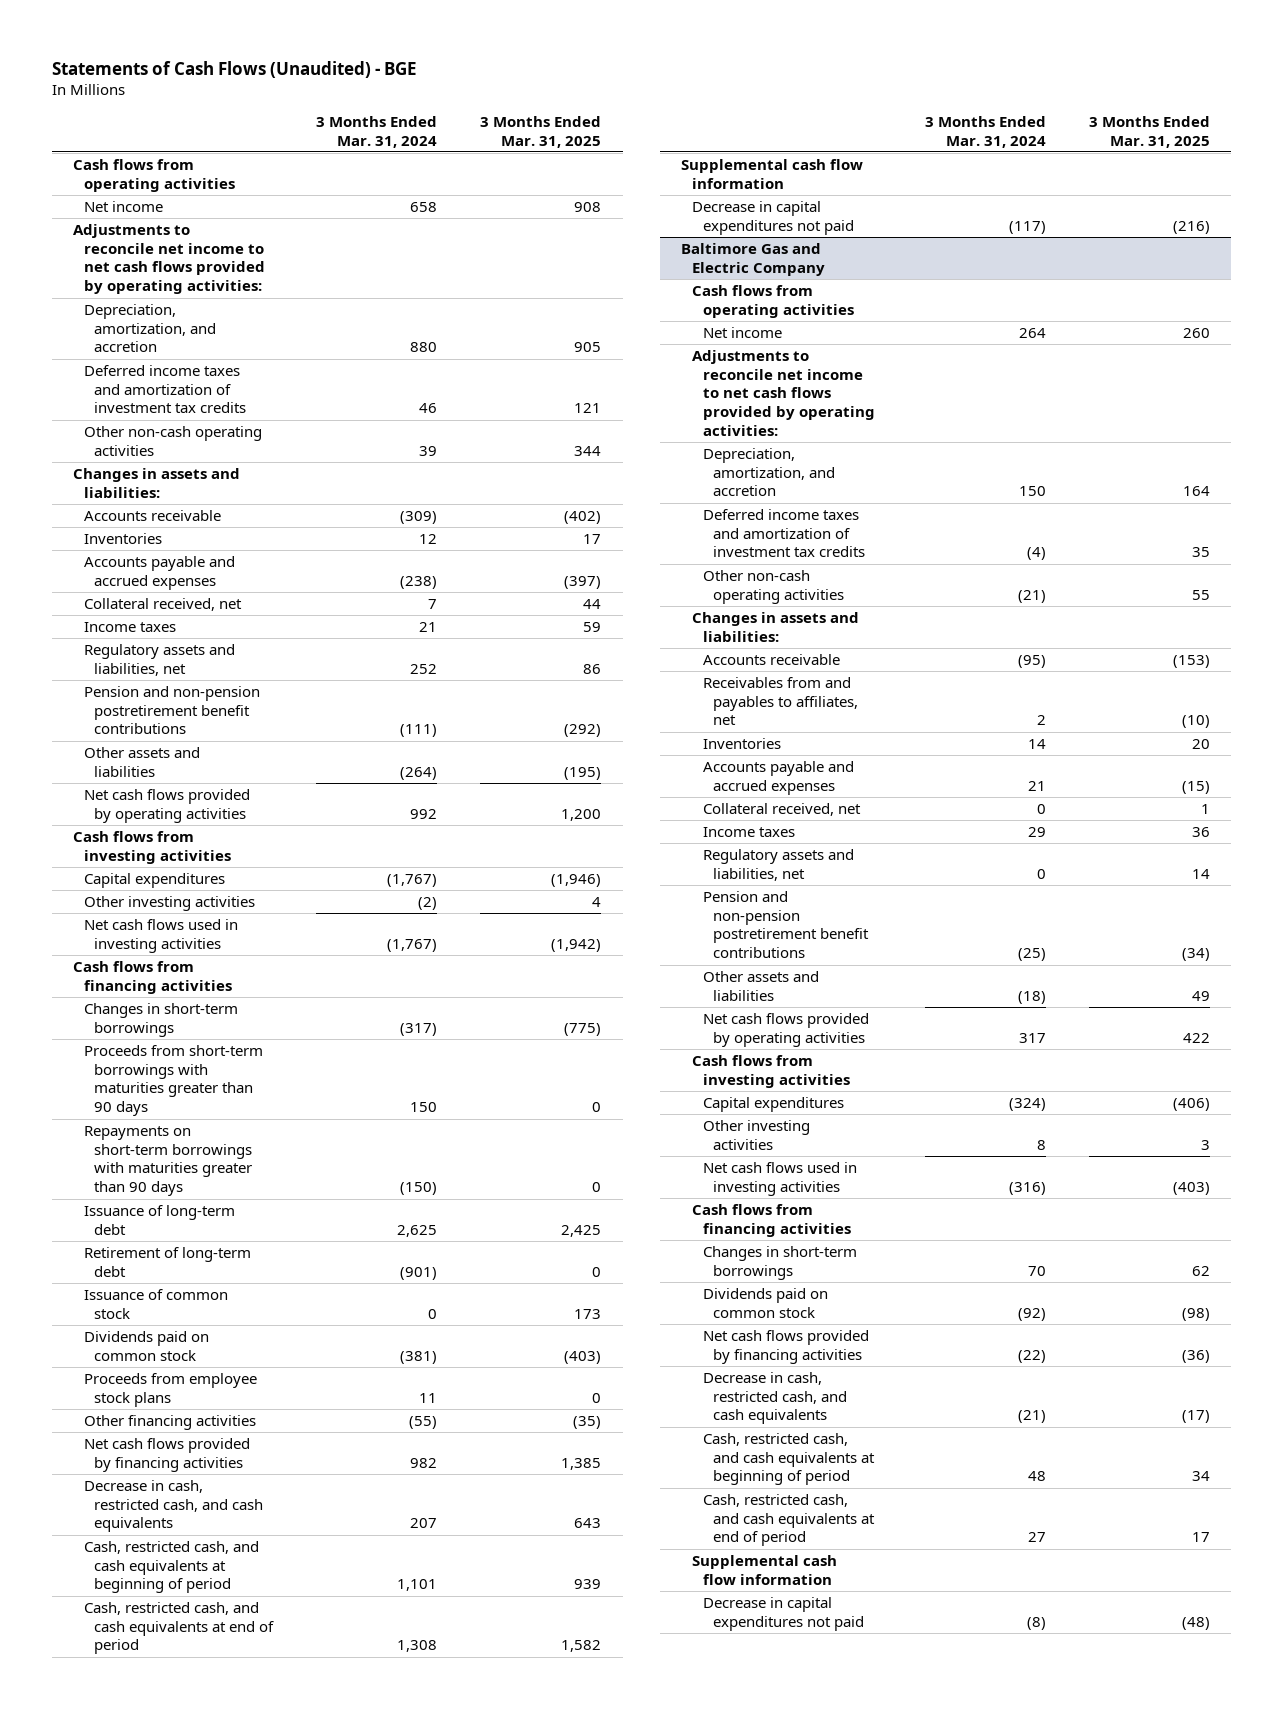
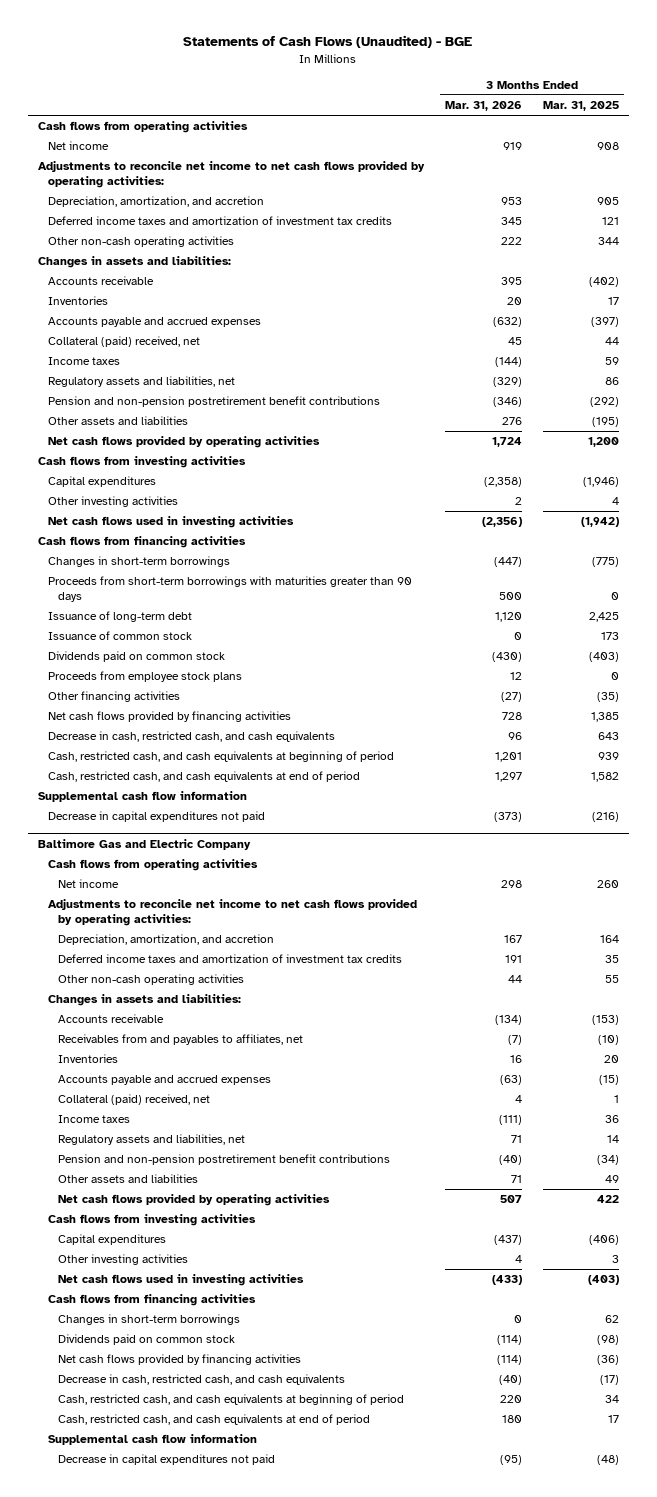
[316,115,438,148] 3 Months Ended Mar. 31, 2024 -> none
none -> [444,101,522,112] Mar. 31, 2026
[83,598,242,612] Collateral received, net -> [48,336,201,348] Collateral (paid) received, net
[83,1126,253,1197] Repayments on short-term borrowings with maturities greater than 90 days -> none
[83,1247,251,1277] Retirement of long-term debt -> none
[702,803,861,817] Collateral received, net -> [58,1094,211,1106] Collateral (paid) received, net

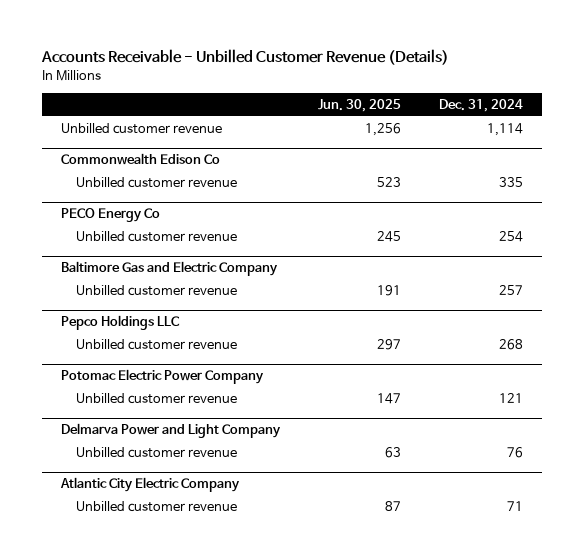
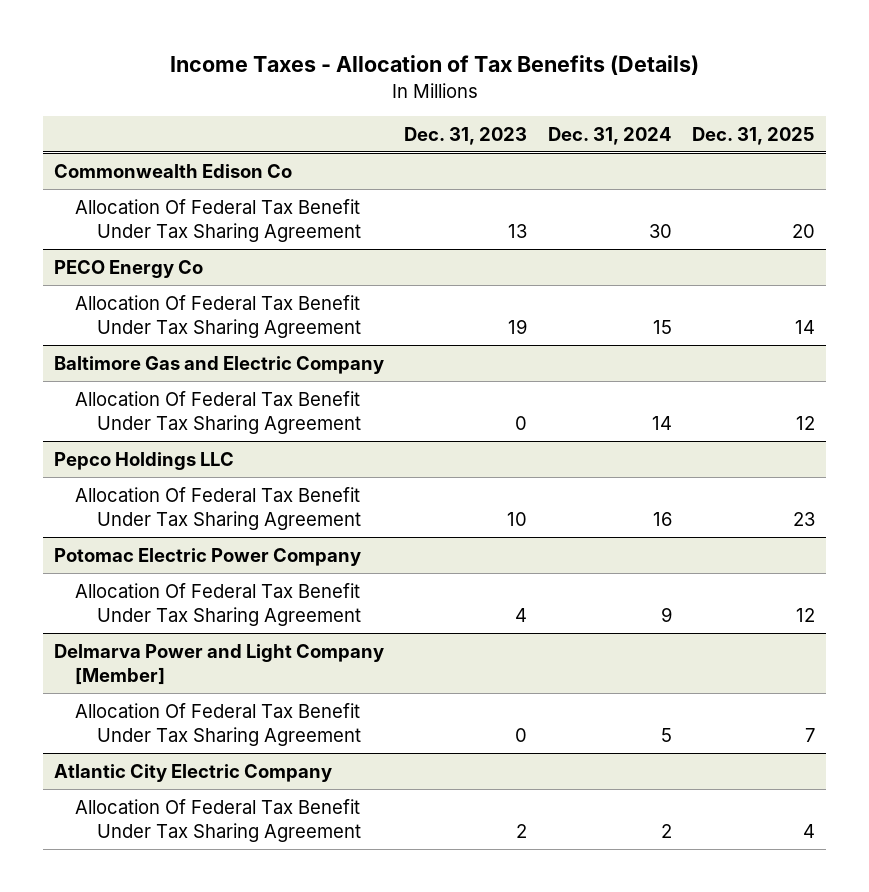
[40,48,449,65] Accounts Receivable - Unbilled Customer Revenue (Details) -> [169,55,699,76] Income Taxes - Allocation of Tax Benefits (Details)
[317,98,401,112] Jun. 30, 2025 -> none
none -> [404,126,528,145] Dec. 31, 2023
none -> [692,126,816,145] Dec. 31, 2025
[60,123,222,135] Unbilled customer revenue -> none
[75,177,237,189] Unbilled customer revenue -> none
none -> [75,198,362,242] Allocation Of Federal Tax Benefit Under Tax Sharing Agreement
[75,231,237,243] Unbilled customer revenue -> none
none -> [75,294,362,338] Allocation Of Federal Tax Benefit Under Tax Sharing Agreement
[75,285,237,297] Unbilled customer revenue -> none
none -> [75,390,362,434] Allocation Of Federal Tax Benefit Under Tax Sharing Agreement
[75,339,237,351] Unbilled customer revenue -> none
none -> [75,486,362,530] Allocation Of Federal Tax Benefit Under Tax Sharing Agreement
[75,393,237,405] Unbilled customer revenue -> none
[75,447,237,459] Unbilled customer revenue -> none
none -> [75,582,362,626] Allocation Of Federal Tax Benefit Under Tax Sharing Agreement
[60,423,281,439] Delmarva Power and Light Company -> [53,643,384,685] Delmarva Power and Light Company [Member]
none -> [75,702,362,746] Allocation Of Federal Tax Benefit Under Tax Sharing Agreement
[75,501,237,513] Unbilled customer revenue -> none
none -> [75,798,362,842] Allocation Of Federal Tax Benefit Under Tax Sharing Agreement

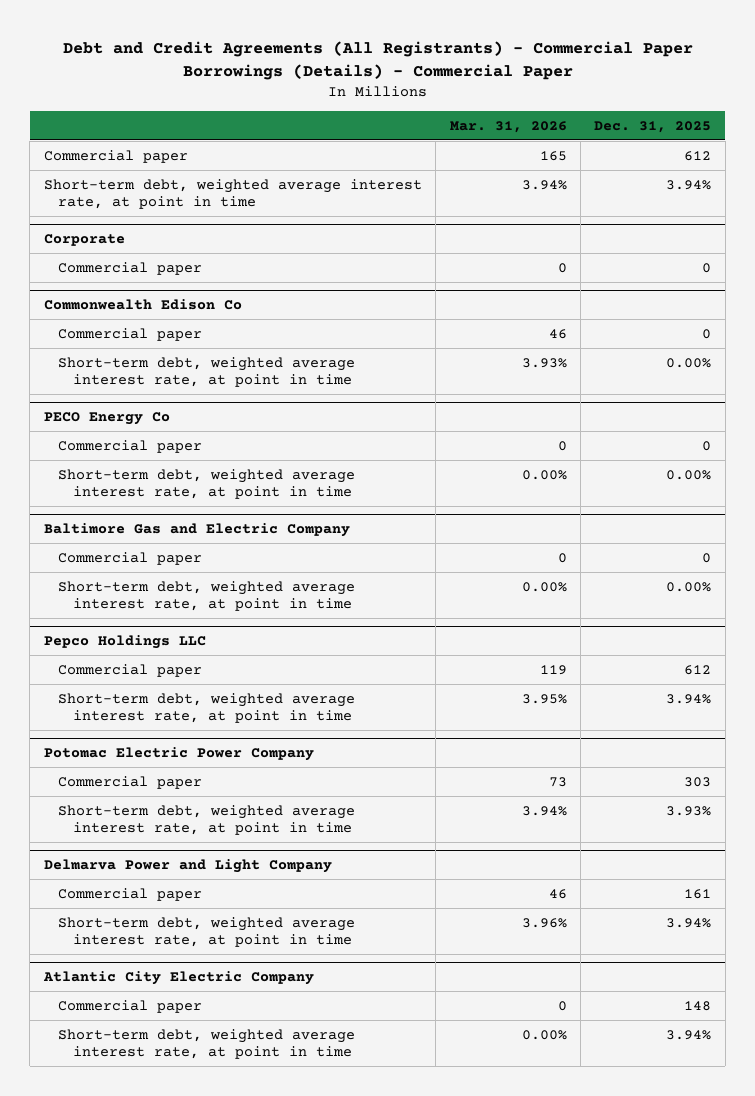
[169,55,699,76] Income Taxes - Allocation of Tax Benefits (Details) -> [62,40,693,81] Debt and Credit Agreements (All Registrants) - Commercial Paper Borrowings (Details) - Commercial Paper
[404,126,528,145] Dec. 31, 2023 -> none
[547,126,672,145] Dec. 31, 2024 -> none
none -> [449,120,567,133] Mar. 31, 2026
none -> [43,149,188,163] Commercial paper
none -> [43,178,422,210] Short-term debt, weighted average interest rate, at point in time
none -> [43,234,125,247] Corporate
none -> [58,261,203,275] Commercial paper
[75,198,362,242] Allocation Of Federal Tax Benefit Under Tax Sharing Agreement -> none
none -> [58,327,203,341] Commercial paper
none -> [58,356,356,388] Short-term debt, weighted average interest rate, at point in time
[75,294,362,338] Allocation Of Federal Tax Benefit Under Tax Sharing Agreement -> none
none -> [58,439,203,453] Commercial paper
none -> [58,468,356,500] Short-term debt, weighted average interest rate, at point in time
[75,390,362,434] Allocation Of Federal Tax Benefit Under Tax Sharing Agreement -> none
none -> [58,551,203,565] Commercial paper
none -> [58,580,356,612] Short-term debt, weighted average interest rate, at point in time
[75,486,362,530] Allocation Of Federal Tax Benefit Under Tax Sharing Agreement -> none
none -> [58,663,203,677] Commercial paper
none -> [58,692,356,724] Short-term debt, weighted average interest rate, at point in time
[75,582,362,626] Allocation Of Federal Tax Benefit Under Tax Sharing Agreement -> none
[75,702,362,746] Allocation Of Federal Tax Benefit Under Tax Sharing Agreement -> none
none -> [58,775,203,789] Commercial paper
none -> [58,804,356,836] Short-term debt, weighted average interest rate, at point in time
[53,643,384,685] Delmarva Power and Light Company [Member] -> [43,859,332,874] Delmarva Power and Light Company
none -> [58,887,203,901] Commercial paper
none -> [58,916,356,948] Short-term debt, weighted average interest rate, at point in time
[75,798,362,842] Allocation Of Federal Tax Benefit Under Tax Sharing Agreement -> none
none -> [58,999,203,1013] Commercial paper
none -> [58,1028,356,1060] Short-term debt, weighted average interest rate, at point in time

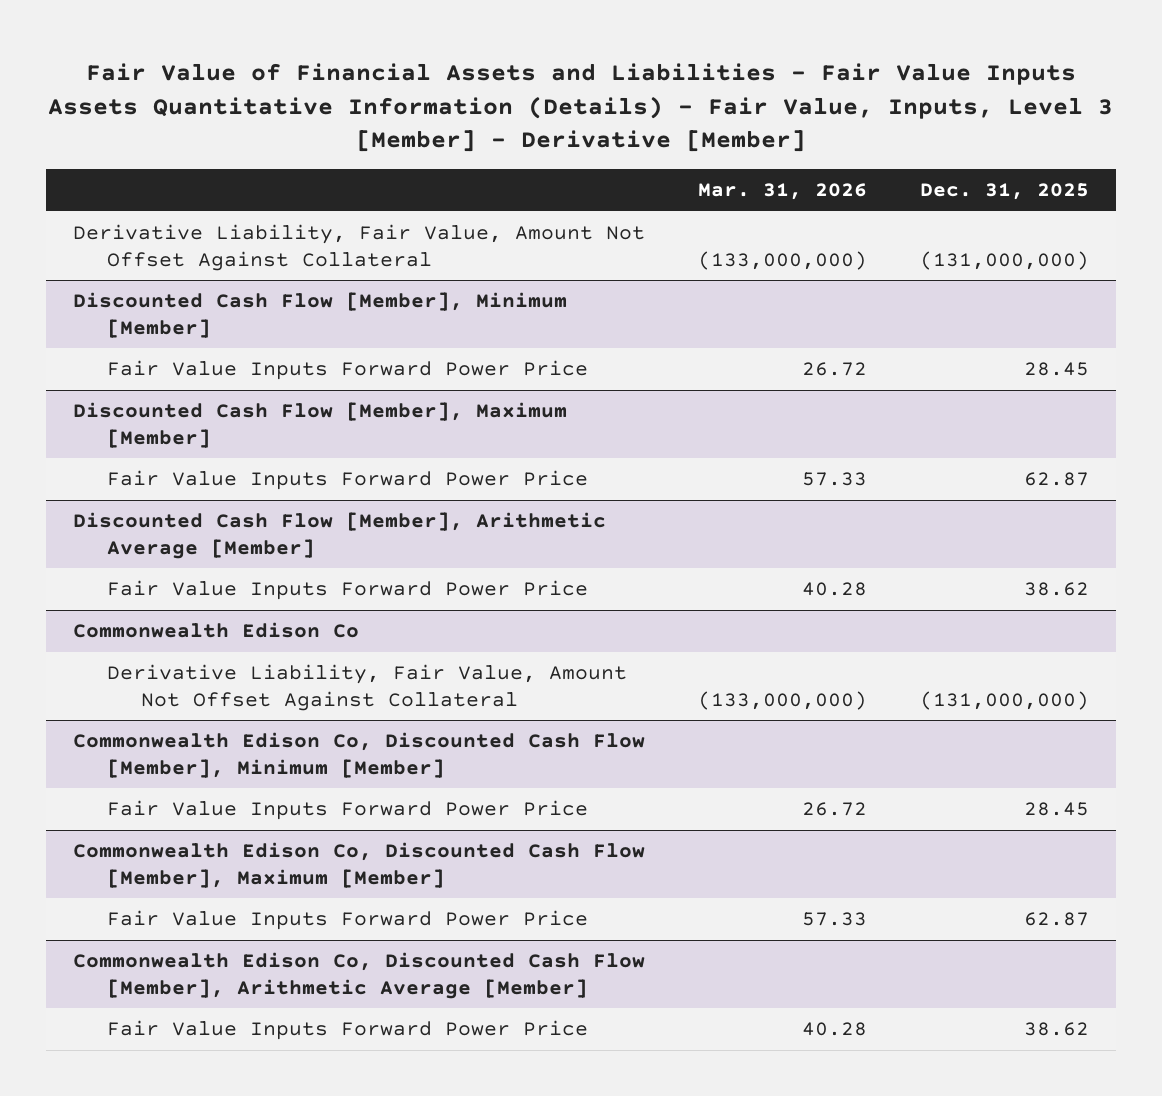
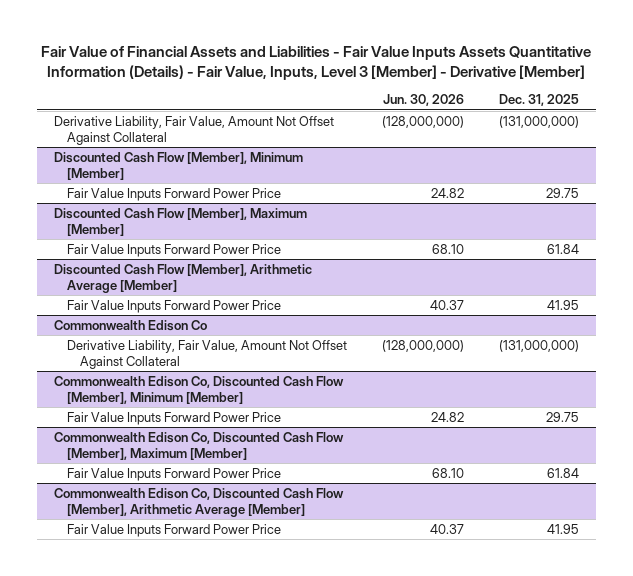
[698,183,868,201] Mar. 31, 2026 -> none
none -> [382,94,464,107] Jun. 30, 2026
[1024,362,1090,377] 28.45 -> [545,187,579,198] 29.75
[1024,472,1090,487] 62.87 -> [546,243,579,254] 61.84
[1024,582,1090,597] 38.62 -> [546,299,579,310] 41.95
[1024,802,1090,817] 28.45 -> [545,411,579,422] 29.75
[1024,912,1090,927] 62.87 -> [546,467,579,478] 61.84
[1024,1022,1090,1037] 38.62 -> [546,523,579,534] 41.95

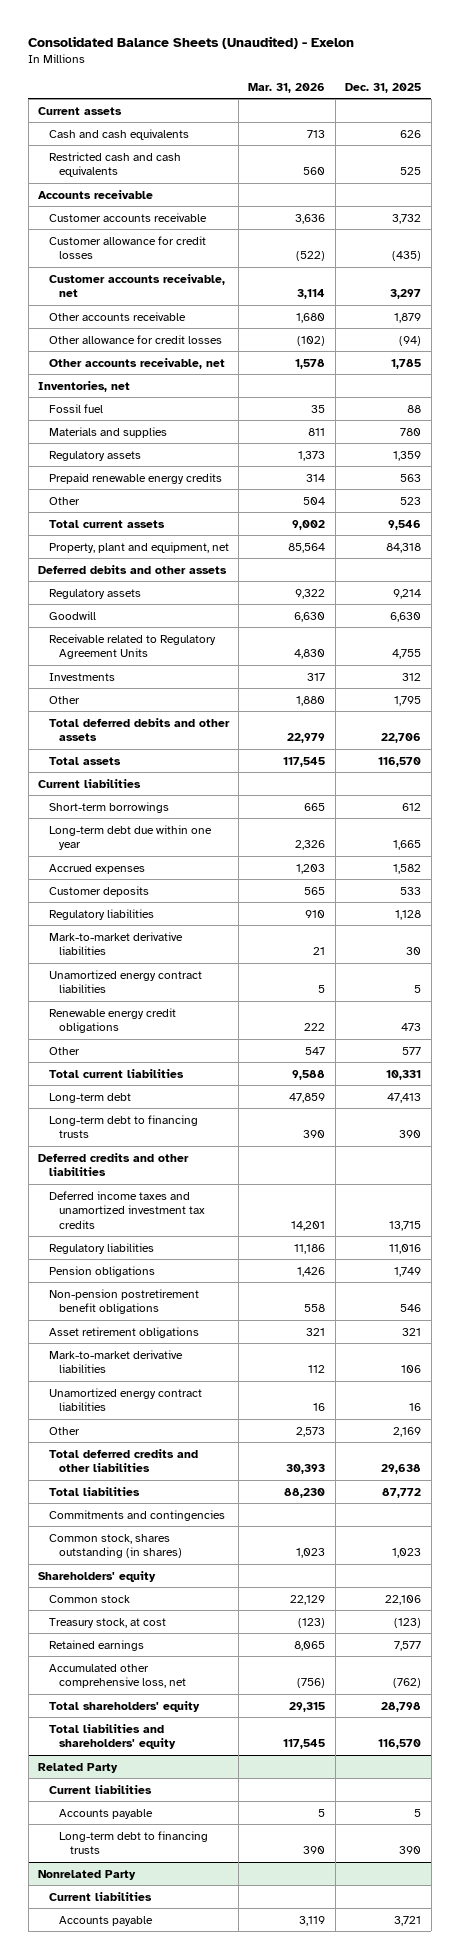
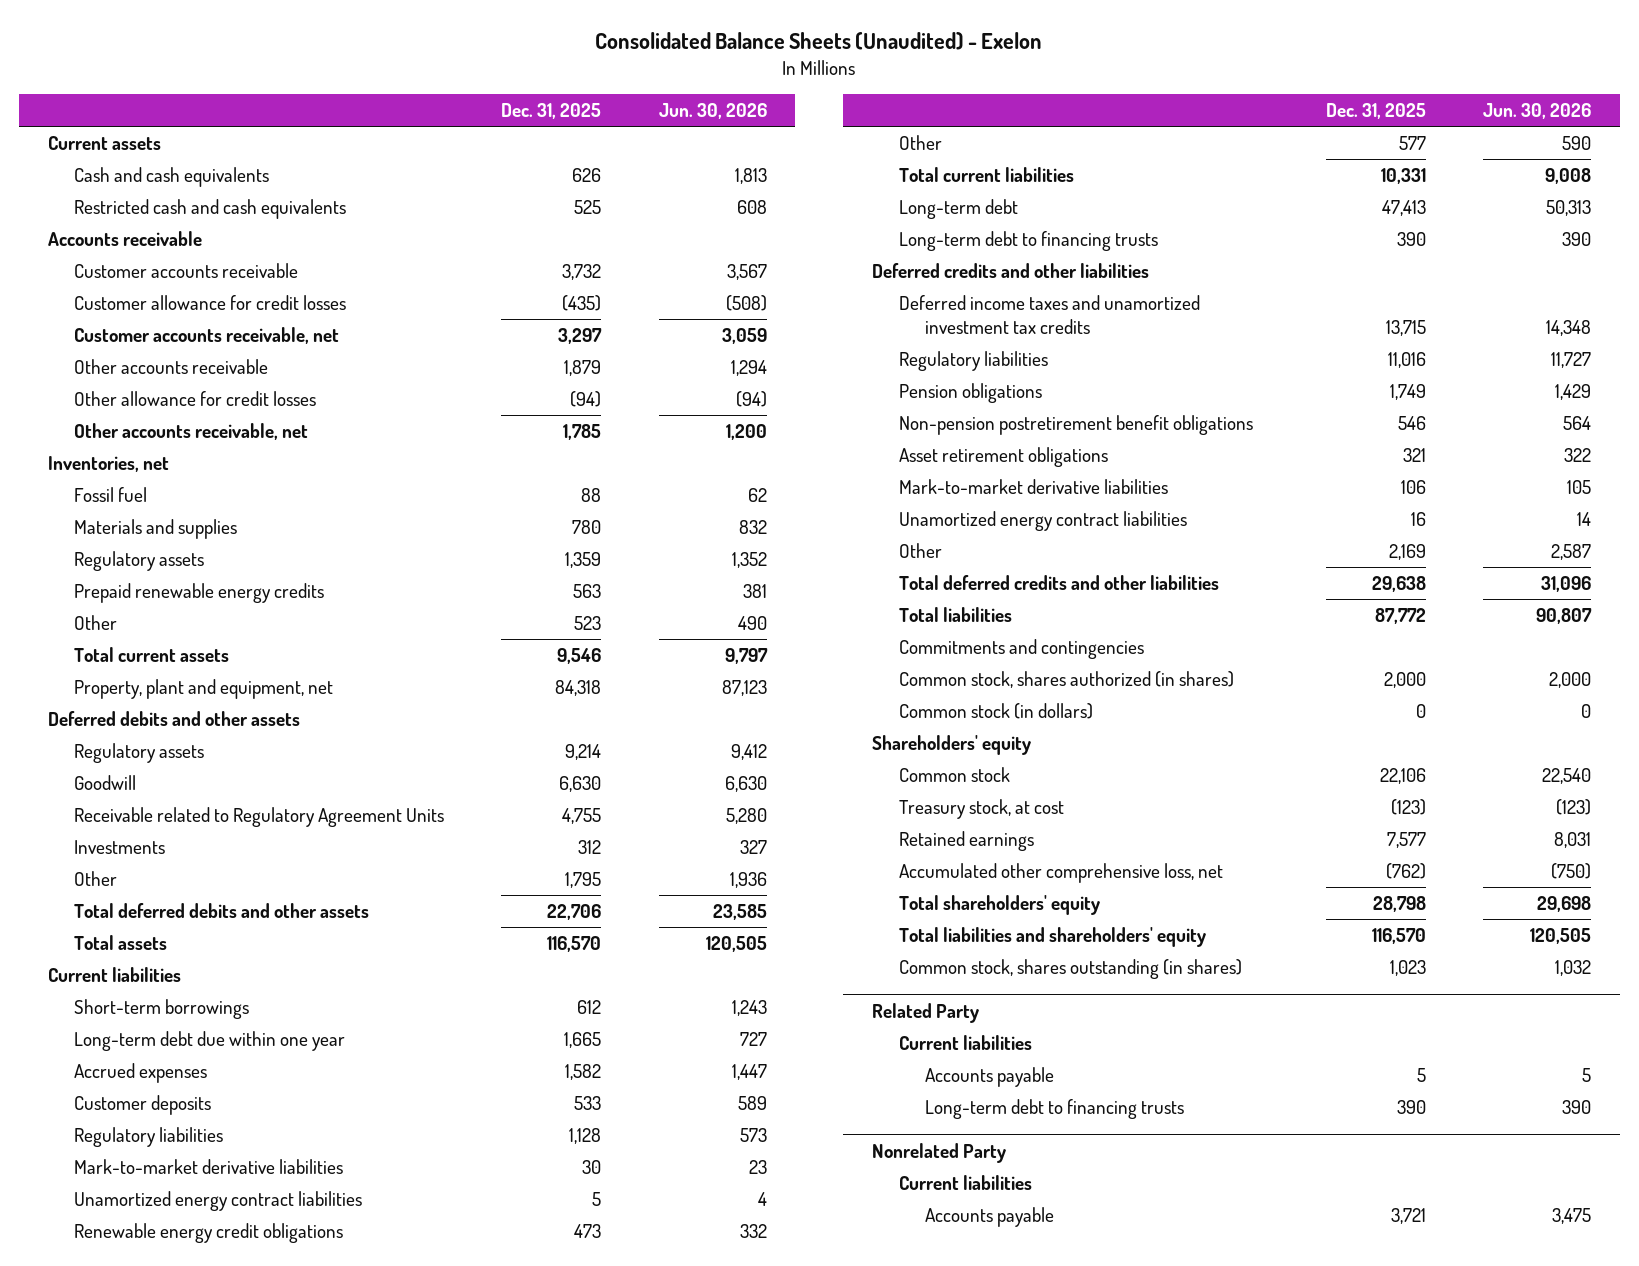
[248,82,326,93] Mar. 31, 2026 -> none
none -> [658,102,767,119] Jun. 30, 2026
none -> [898,671,1234,689] Common stock, shares authorized (in shares)
none -> [898,703,1093,720] Common stock (in dollars)
[48,1533,183,1559] Common stock, shares outstanding (in shares) -> [898,959,1242,980] Common stock, shares outstanding (in shares)

